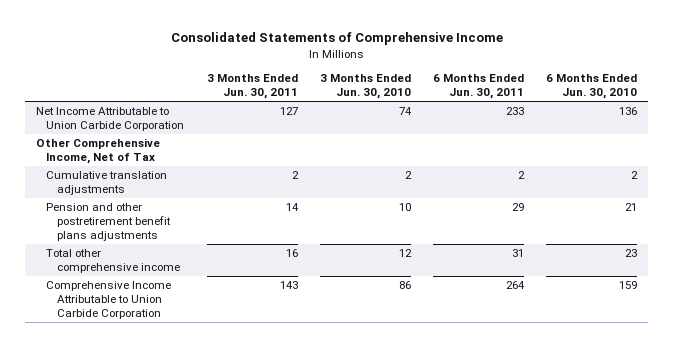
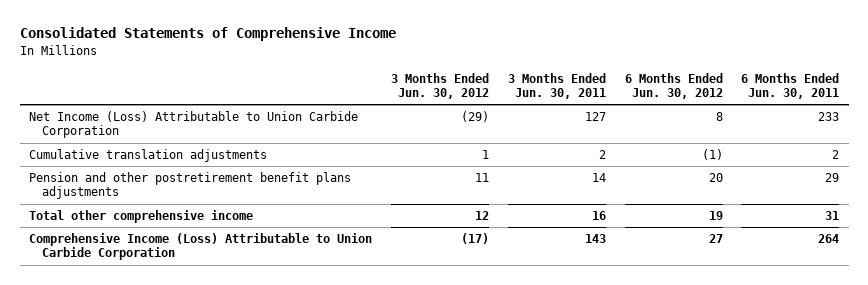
[319,74,411,99] 3 Months Ended Jun. 30, 2010 -> none
[546,74,638,99] 6 Months Ended Jun. 30, 2010 -> none
none -> [390,73,489,100] 3 Months Ended Jun. 30, 2012
none -> [624,73,723,100] 6 Months Ended Jun. 30, 2012
[35,138,160,164] Other Comprehensive Income, Net of Tax -> none
[35,107,185,131] Net Income Attributable to Union Carbide Corporation -> [29,111,359,139] Net Income (Loss) Attributable to Union Carbide Corporation
[46,281,172,319] Comprehensive Income Attributable to Union Carbide Corporation -> [29,233,373,261] Comprehensive Income (Loss) Attributable to Union Carbide Corporation

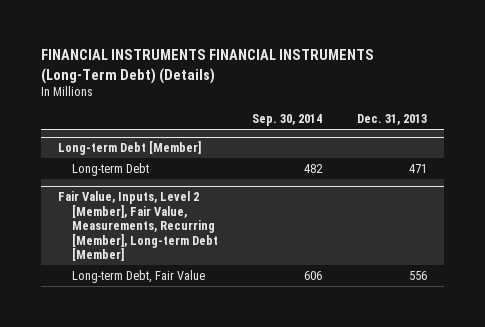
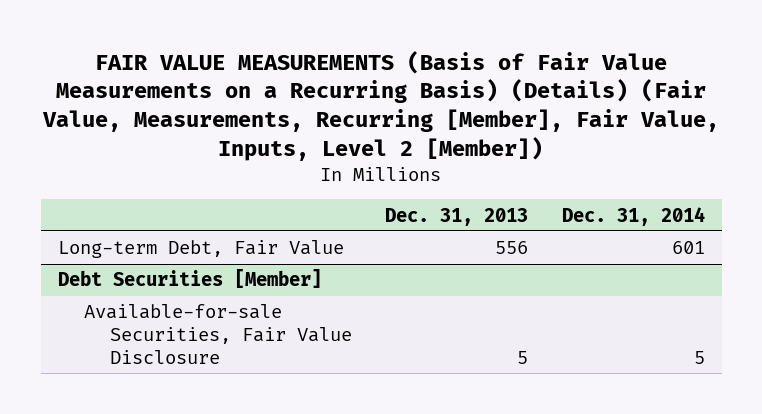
[41,49,375,84] FINANCIAL INSTRUMENTS FINANCIAL INSTRUMENTS (Long-Term Debt) (Details) -> [42,50,720,161] FAIR VALUE MEASUREMENTS (Basis of Fair Value Measurements on a Recurring Basis) (Details) (Fair Value, Measurements, Recurring [Member], Fair Value, Inputs, Level 2 [Member])
[252,114,323,127] Sep. 30, 2014 -> none
none -> [561,206,705,226] Dec. 31, 2014
[58,140,202,155] Long-term Debt [Member] -> none
[72,162,150,176] Long-term Debt -> none
[58,190,219,262] Fair Value, Inputs, Level 2 [Member], Fair Value, Measurements, Recurring [Member], Long-term Debt [Member] -> none
none -> [57,269,322,289] Debt Securities [Member]
none -> [83,304,352,364] Available-for-sale Securities, Fair Value Disclosure

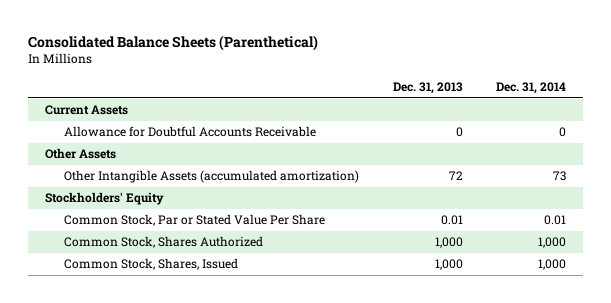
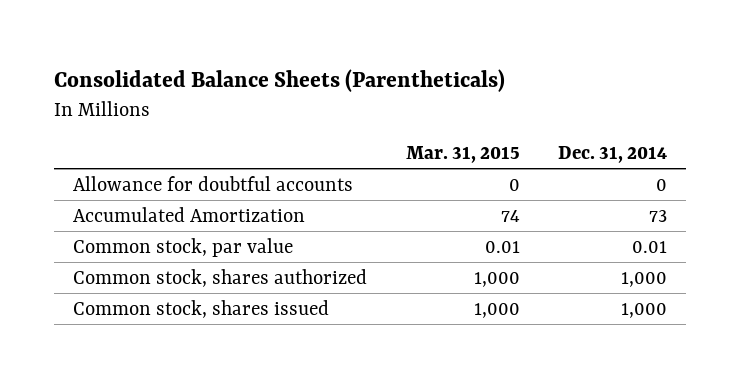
[28,35,319,52] Consolidated Balance Sheets (Parenthetical) -> [53,68,505,92] Consolidated Balance Sheets (Parentheticals)
[392,81,463,94] Dec. 31, 2013 -> none
none -> [405,145,520,163] Mar. 31, 2015
[45,105,129,116] Current Assets -> none
[45,148,117,160] Other Assets -> none
[45,192,165,206] Stockholders' Equity -> none
[64,126,317,138] Allowance for Doubtful Accounts Receivable -> [73,175,354,191] Allowance for doubtful accounts
[64,170,360,184] Other Intangible Assets (accumulated amortization) -> [73,206,306,222] Accumulated Amortization
[64,214,326,227] Common Stock, Par or Stated Value Per Share -> [73,237,294,257] Common stock, par value
[64,236,264,249] Common Stock, Shares Authorized -> [73,268,368,287] Common stock, shares authorized
[64,258,239,271] Common Stock, Shares, Issued -> [73,299,330,318] Common stock, shares issued

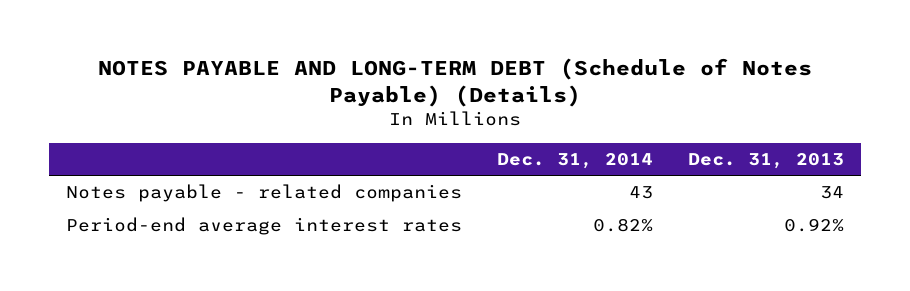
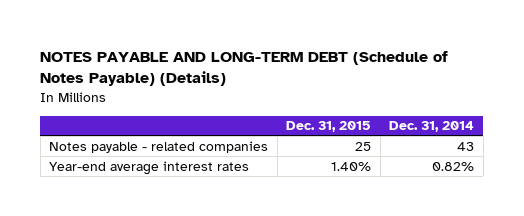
[687,152,844,169] Dec. 31, 2013 -> none
none -> [286,121,372,133] Dec. 31, 2015
[65,217,462,236] Period-end average interest rates -> [49,160,250,175] Year-end average interest rates

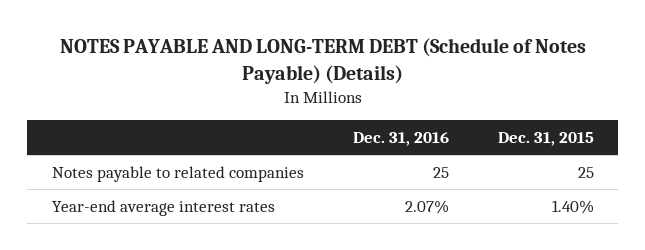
[389,121,475,133] Dec. 31, 2014 -> none
none -> [352,131,449,146] Dec. 31, 2016
[49,140,269,153] Notes payable - related companies -> [51,165,304,182] Notes payable to related companies

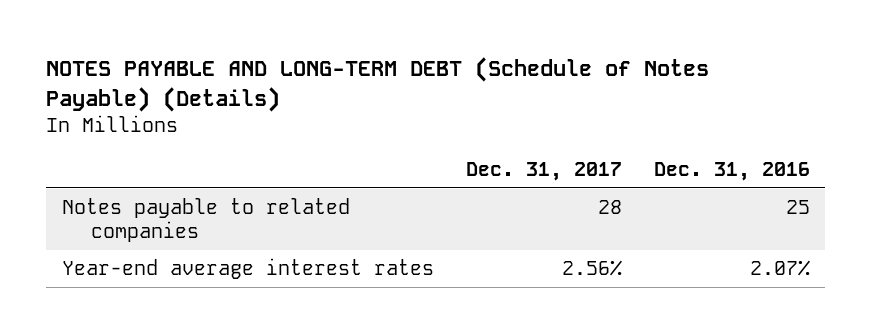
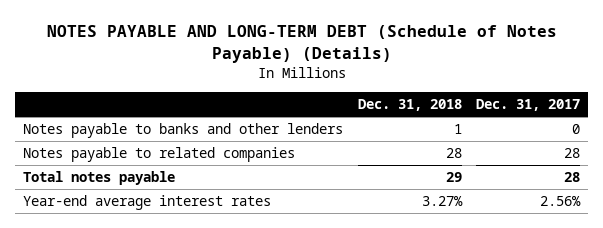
[653,162,810,182] Dec. 31, 2016 -> none
none -> [357,99,462,112] Dec. 31, 2018
none -> [22,122,343,138] Notes payable to banks and other lenders
none -> [22,170,175,185] Total notes payable

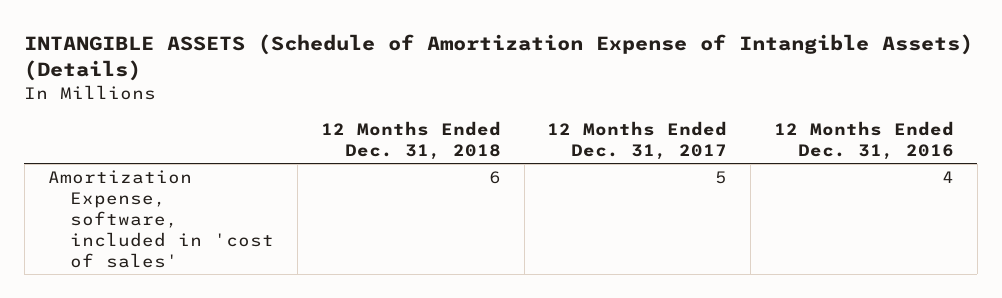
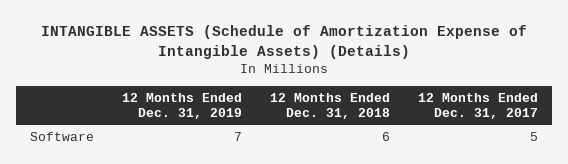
[773,120,954,160] 12 Months Ended Dec. 31, 2016 -> none
none -> [122,92,243,119] 12 Months Ended Dec. 31, 2019
[47,170,275,268] Amortization Expense, software, included in 'cost of sales' -> [30,131,95,141] Software

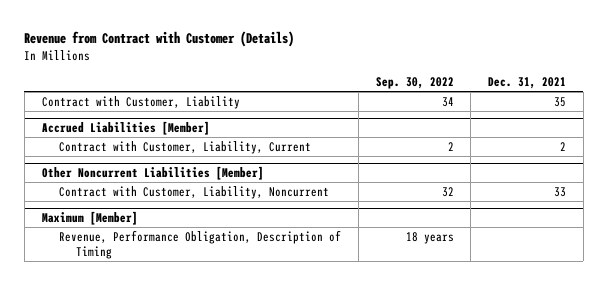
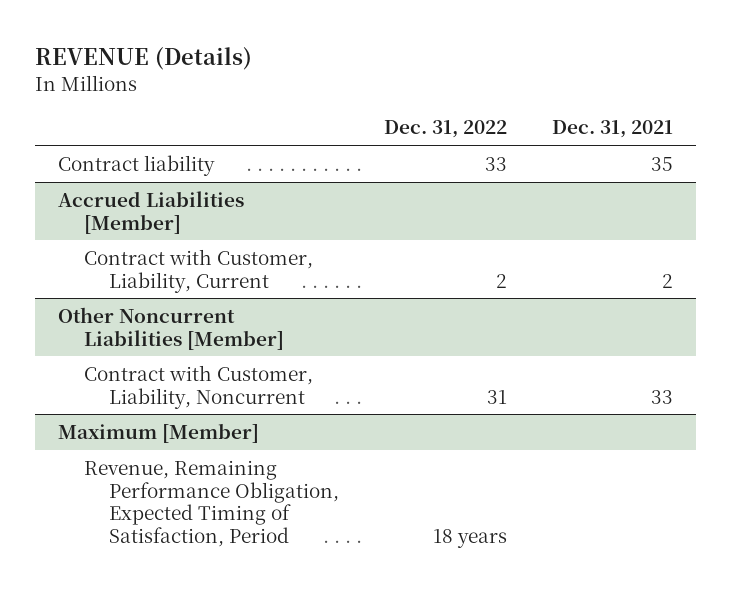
[24,31,295,48] Revenue from Contract with Customer (Details) -> [35,46,253,70] REVENUE (Details)
[375,77,454,90] Sep. 30, 2022 -> none
none -> [384,120,508,139] Dec. 31, 2022
[41,95,240,109] Contract with Customer, Liability -> [57,154,215,176] Contract liability
[59,229,342,259] Revenue, Performance Obligation, Description of Timing -> [83,459,340,548] Revenue, Remaining Performance Obligation, Expected Timing of Satisfaction, Period

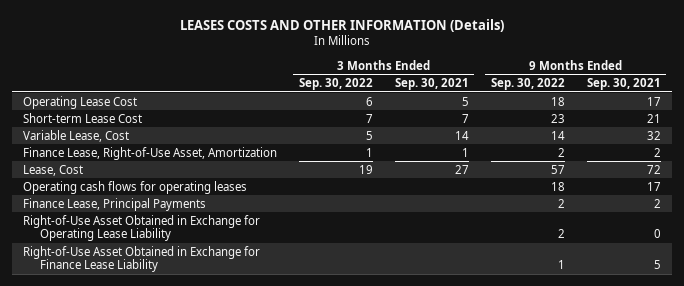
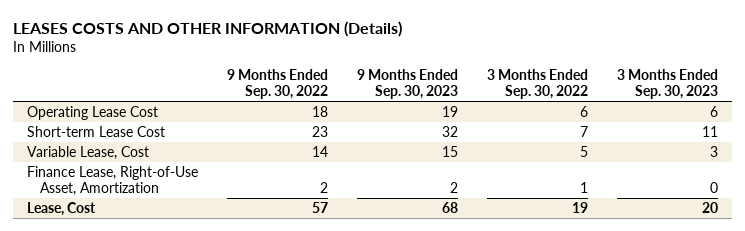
[394,78,469,91] Sep. 30, 2021 -> none
[586,78,661,91] Sep. 30, 2021 -> none
none -> [356,69,458,100] 9 Months Ended Sep. 30, 2023
none -> [616,69,718,100] 3 Months Ended Sep. 30, 2023
[22,180,247,194] Operating cash flows for operating leases -> none
[22,197,206,211] Finance Lease, Principal Payments -> none
[22,214,260,242] Right-of-Use Asset Obtained in Exchange for Operating Lease Liability -> none
[22,245,260,273] Right-of-Use Asset Obtained in Exchange for Finance Lease Liability -> none

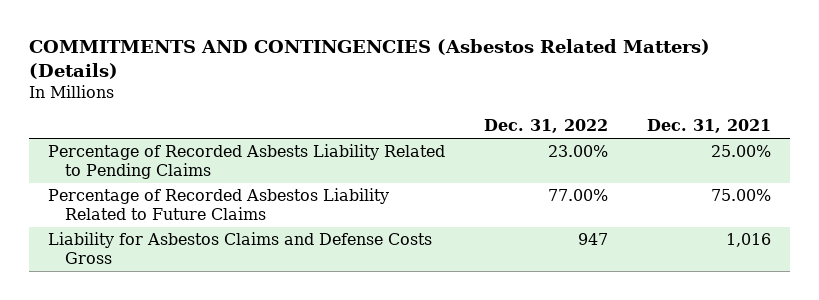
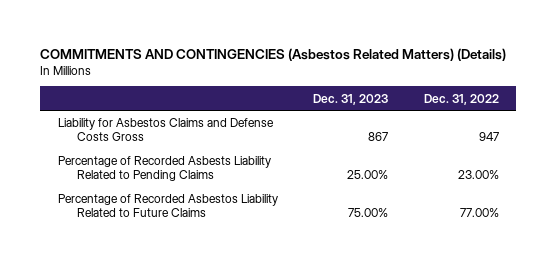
[646,119,771,134] Dec. 31, 2021 -> none
none -> [313,93,389,105] Dec. 31, 2023
[48,232,433,265] Liability for Asbestos Claims and Defense Costs Gross -> [57,118,274,142] Liability for Asbestos Claims and Defense Costs Gross

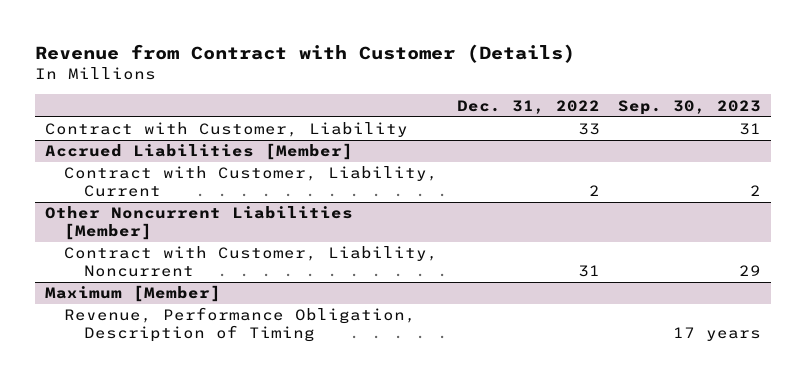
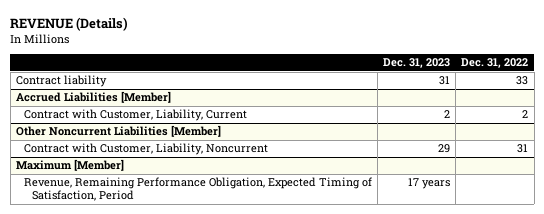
[35,43,576,63] Revenue from Contract with Customer (Details) -> [10,16,129,31] REVENUE (Details)
[618,99,762,115] Sep. 30, 2023 -> none
none -> [383,58,451,69] Dec. 31, 2023
[44,122,408,138] Contract with Customer, Liability -> [15,75,107,88] Contract liability
[64,307,417,343] Revenue, Performance Obligation, Description of Timing -> [23,177,372,202] Revenue, Remaining Performance Obligation, Expected Timing of Satisfaction, Period

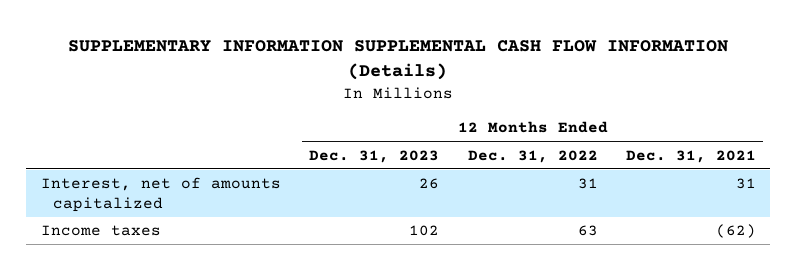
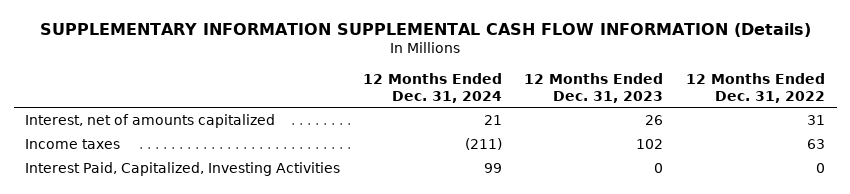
[626,149,757,163] Dec. 31, 2021 -> none
none -> [362,72,502,103] 12 Months Ended Dec. 31, 2024
none -> [24,161,340,176] Interest Paid, Capitalized, Investing Activities

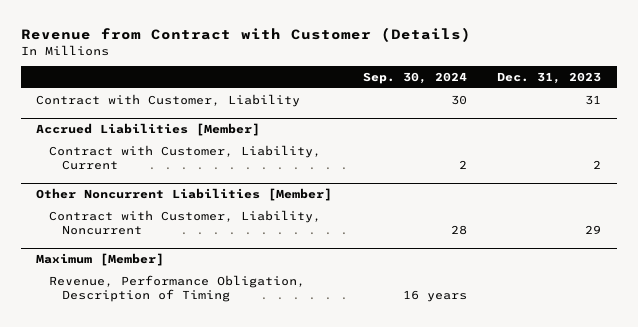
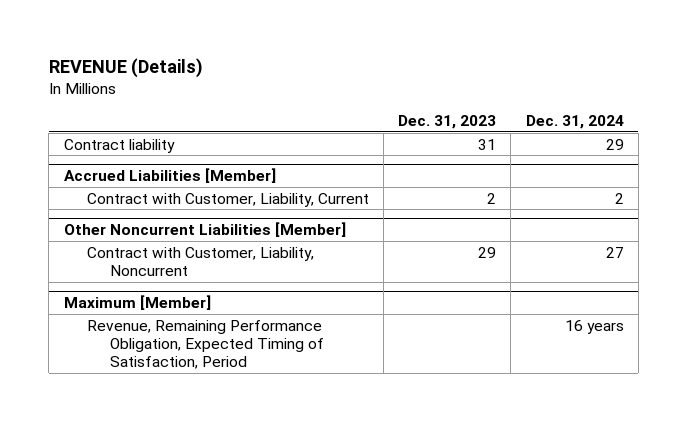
[20,26,471,42] Revenue from Contract with Customer (Details) -> [48,57,203,78] REVENUE (Details)
[362,72,467,85] Sep. 30, 2024 -> none
none -> [525,115,624,130] Dec. 31, 2024
[36,93,301,107] Contract with Customer, Liability -> [63,138,175,153] Contract liability
[49,274,306,303] Revenue, Performance Obligation, Description of Timing -> [86,319,324,370] Revenue, Remaining Performance Obligation, Expected Timing of Satisfaction, Period

